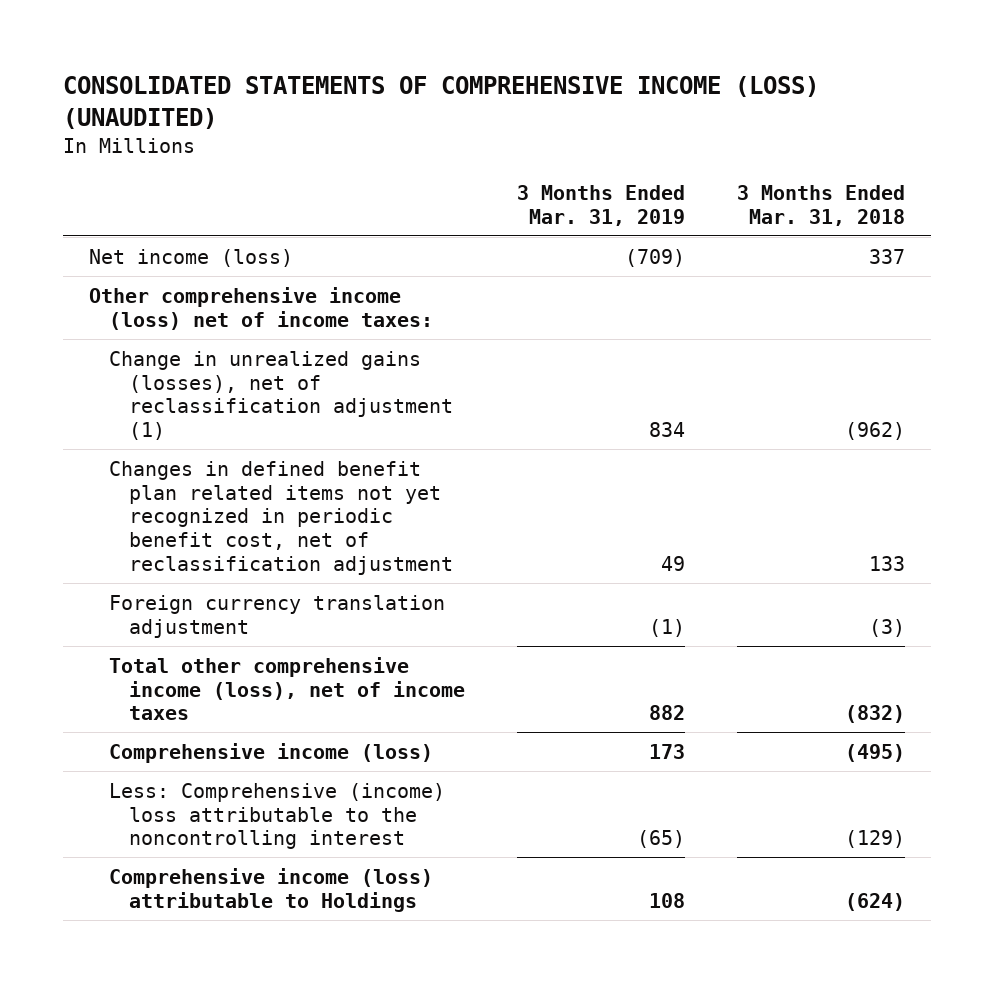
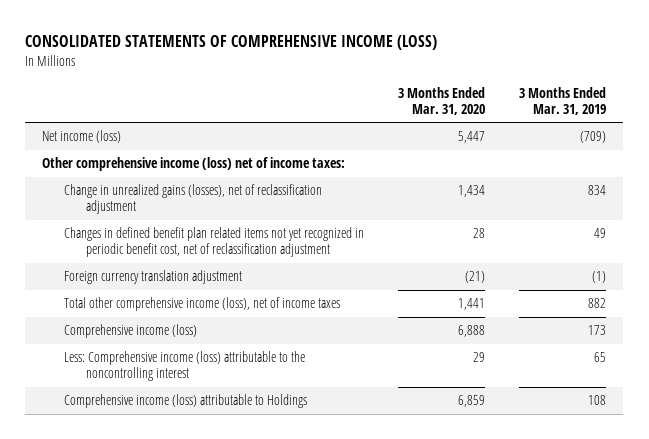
[62,76,819,129] CONSOLIDATED STATEMENTS OF COMPREHENSIVE INCOME (LOSS) (UNAUDITED) -> [25,34,438,50] CONSOLIDATED STATEMENTS OF COMPREHENSIVE INCOME (LOSS)
[737,185,906,226] 3 Months Ended Mar. 31, 2018 -> none
none -> [398,86,486,116] 3 Months Ended Mar. 31, 2020
[108,350,453,440] Change in unrealized gains (losses), net of reclassification adjustment (1) -> [64,184,323,215] Change in unrealized gains (losses), net of reclassification adjustment
[108,782,445,850] Less: Comprehensive (income) loss attributable to the noncontrolling interest -> [64,351,306,382] Less: Comprehensive income (loss) attributable to the noncontrolling interest
[637,830,686,849] (65) -> [594,352,607,363] 65

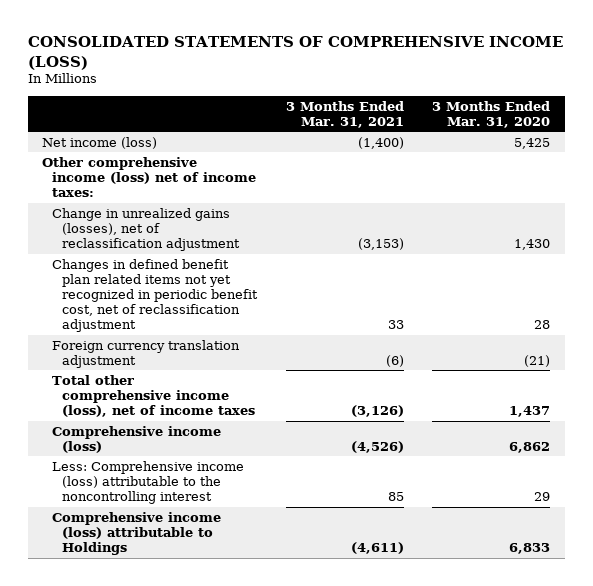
[519,86,607,116] 3 Months Ended Mar. 31, 2019 -> none
none -> [285,100,404,128] 3 Months Ended Mar. 31, 2021
[458,131,486,144] 5,447 -> [514,137,551,149] 5,425
[458,185,486,198] 1,434 -> [514,239,551,251] 1,430
[458,298,486,311] 1,441 -> [509,406,551,418] 1,437
[458,325,486,338] 6,888 -> [509,441,551,453] 6,862
[458,395,486,408] 6,859 -> [509,543,551,555] 6,833

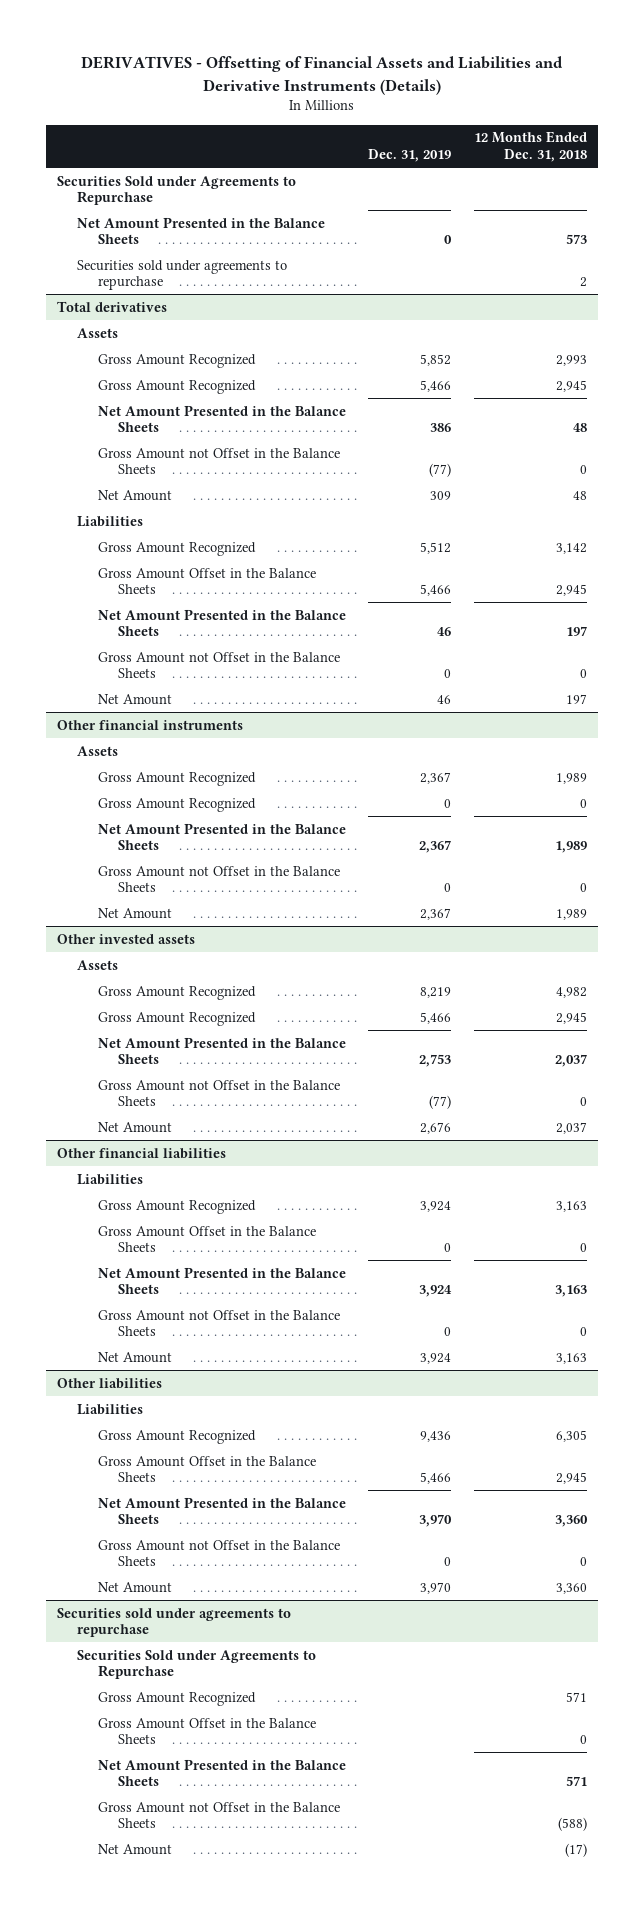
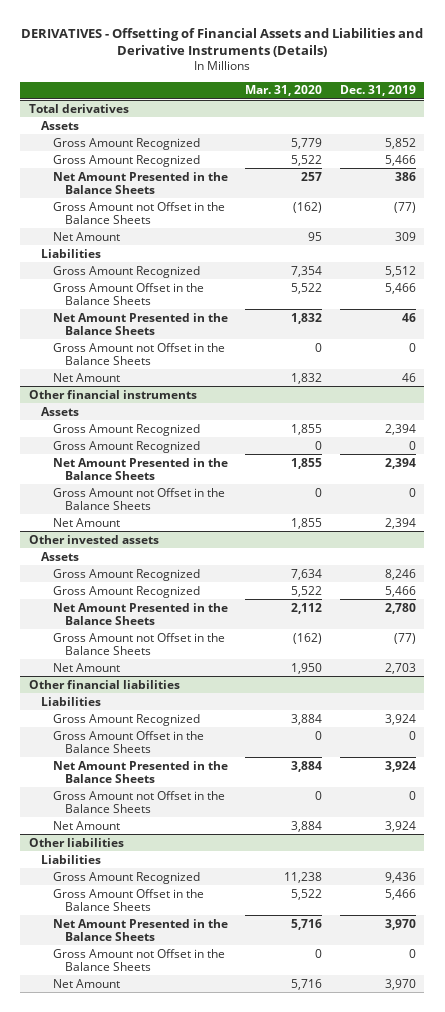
[474,131,588,163] 12 Months Ended Dec. 31, 2018 -> none
none -> [245,85,323,97] Mar. 31, 2020
[57,175,297,206] Securities Sold under Agreements to Repurchase -> none
[77,216,326,245] Net Amount Presented in the Balance Sheets -> none
[77,259,288,291] Securities sold under agreements to repurchase -> none
[420,771,452,784] 2,367 -> [384,423,416,435] 2,394
[419,840,452,854] 2,367 -> [384,457,416,469] 2,394
[420,907,452,920] 2,367 -> [384,517,416,529] 2,394
[420,986,452,998] 8,219 -> [384,568,416,580] 8,246
[419,1054,452,1068] 2,753 -> [384,602,416,614] 2,780
[420,1121,452,1134] 2,676 -> [384,662,416,674] 2,703
[57,1607,292,1638] Securities sold under agreements to repurchase -> none
[77,1649,317,1680] Securities Sold under Agreements to Repurchase -> none
[97,1691,256,1706] Gross Amount Recognized -> none
[97,1717,316,1745] Gross Amount Offset in the Balance Sheets -> none
[97,1758,346,1787] Net Amount Presented in the Balance Sheets -> none
[97,1801,340,1829] Gross Amount not Offset in the Balance Sheets -> none
[97,1843,172,1855] Net Amount -> none

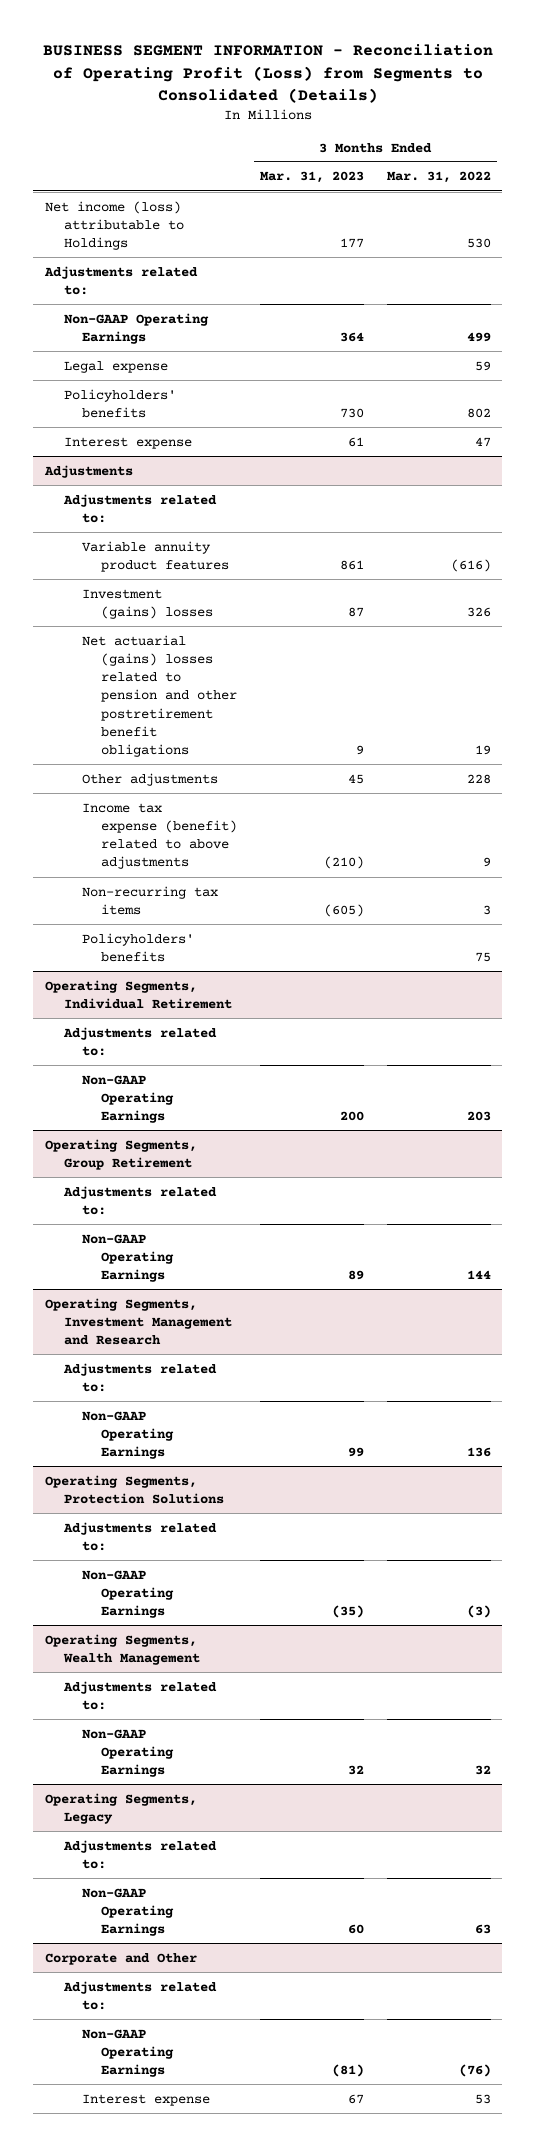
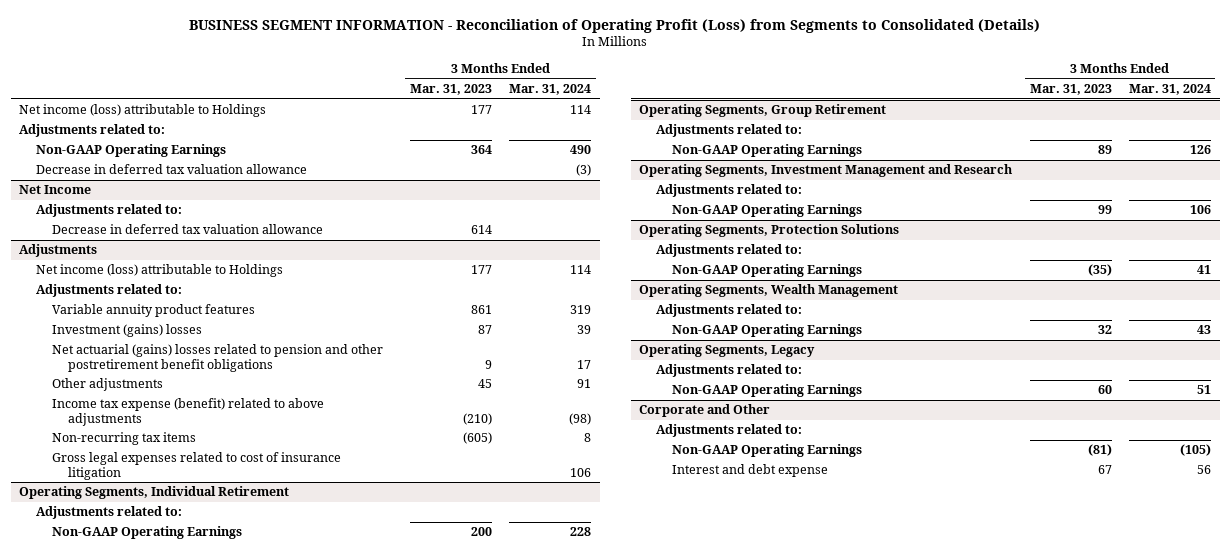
[386,171,491,184] Mar. 31, 2022 -> none
none -> [509,84,592,96] Mar. 31, 2024
[63,360,168,373] Legal expense -> none
[63,388,176,418] Policyholders' benefits -> none
[63,436,192,449] Interest expense -> none
none -> [35,164,307,175] Decrease in deferred tax valuation allowance
none -> [19,185,92,195] Net Income
none -> [35,204,182,218] Adjustments related to:
none -> [51,224,323,235] Decrease in deferred tax valuation allowance
none -> [35,264,283,278] Net income (loss) attributable to Holdings
[82,932,195,962] Policyholders' benefits -> none
none -> [51,452,341,480] Gross legal expenses related to cost of insurance litigation
[82,2093,211,2106] Interest expense -> [671,464,828,478] Interest and debt expense

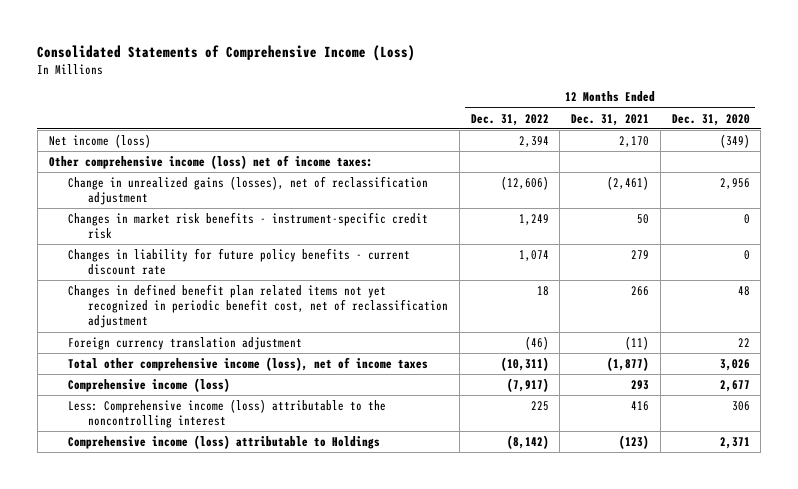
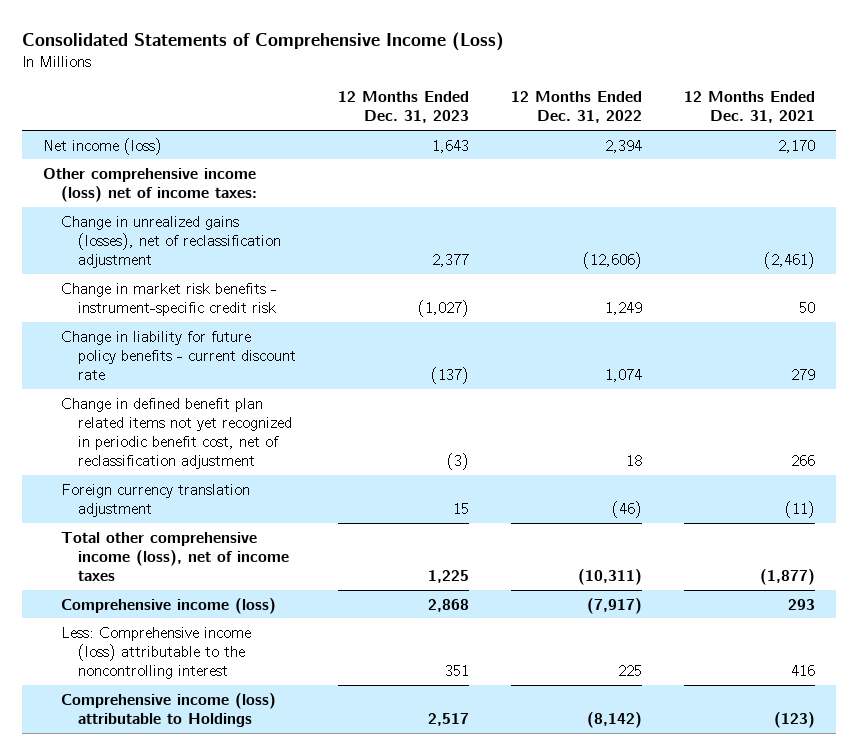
[671,113,750,126] Dec. 31, 2020 -> none
none -> [338,91,470,124] 12 Months Ended Dec. 31, 2023
[68,212,429,240] Changes in market risk benefits - instrument-specific credit risk -> [60,282,277,316] Change in market risk benefits - instrument-specific credit risk
[68,248,411,276] Changes in liability for future policy benefits - current discount rate -> [60,330,297,380] Change in liability for future policy benefits - current discount rate
[68,284,449,329] Changes in defined benefit plan related items not yet recognized in periodic benefit cost, net of reclassification adjustment -> [60,397,293,470] Change in defined benefit plan related items not yet recognized in periodic benefit cost, net of reclassification adjustment

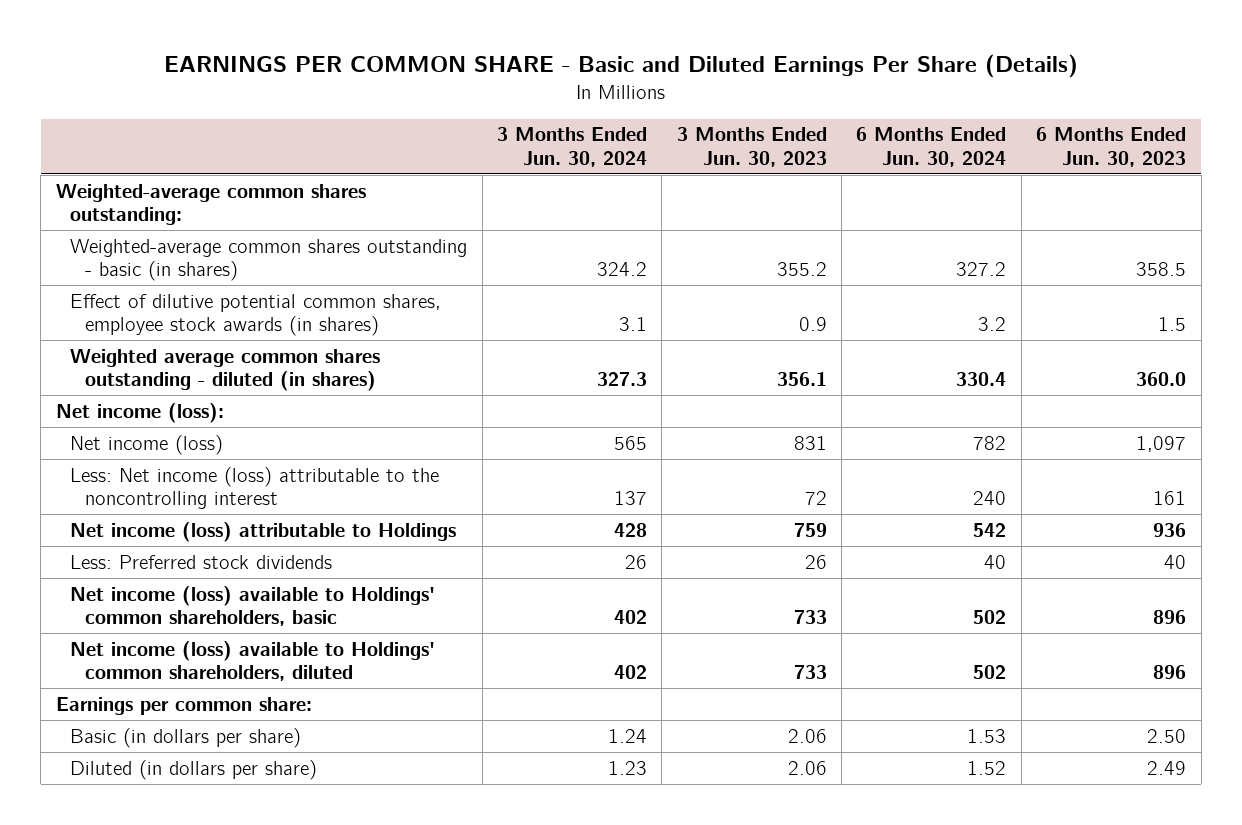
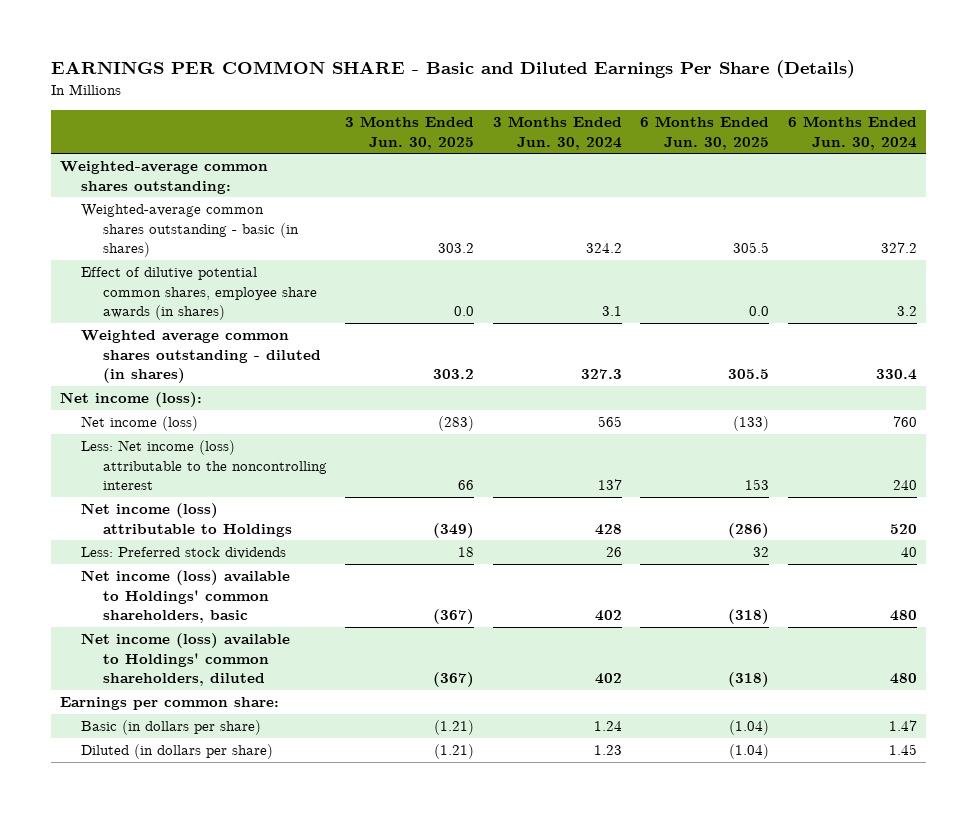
[676,127,827,167] 3 Months Ended Jun. 30, 2023 -> none
[1036,127,1187,167] 6 Months Ended Jun. 30, 2023 -> none
none -> [345,116,475,150] 3 Months Ended Jun. 30, 2025
none -> [640,116,770,150] 6 Months Ended Jun. 30, 2025
[70,293,442,336] Effect of dilutive potential common shares, employee stock awards (in shares) -> [81,267,317,321] Effect of dilutive potential common shares, employee share awards (in shares)
[973,435,1007,450] 782 -> [892,416,917,428] 760
[973,522,1007,537] 542 -> [889,523,917,534] 520
[973,609,1007,624] 502 -> [889,610,917,622] 480
[973,664,1007,679] 502 -> [889,673,917,685] 480
[967,728,1007,743] 1.53 -> [888,720,917,732] 1.47
[967,760,1007,775] 1.52 -> [888,744,917,756] 1.45

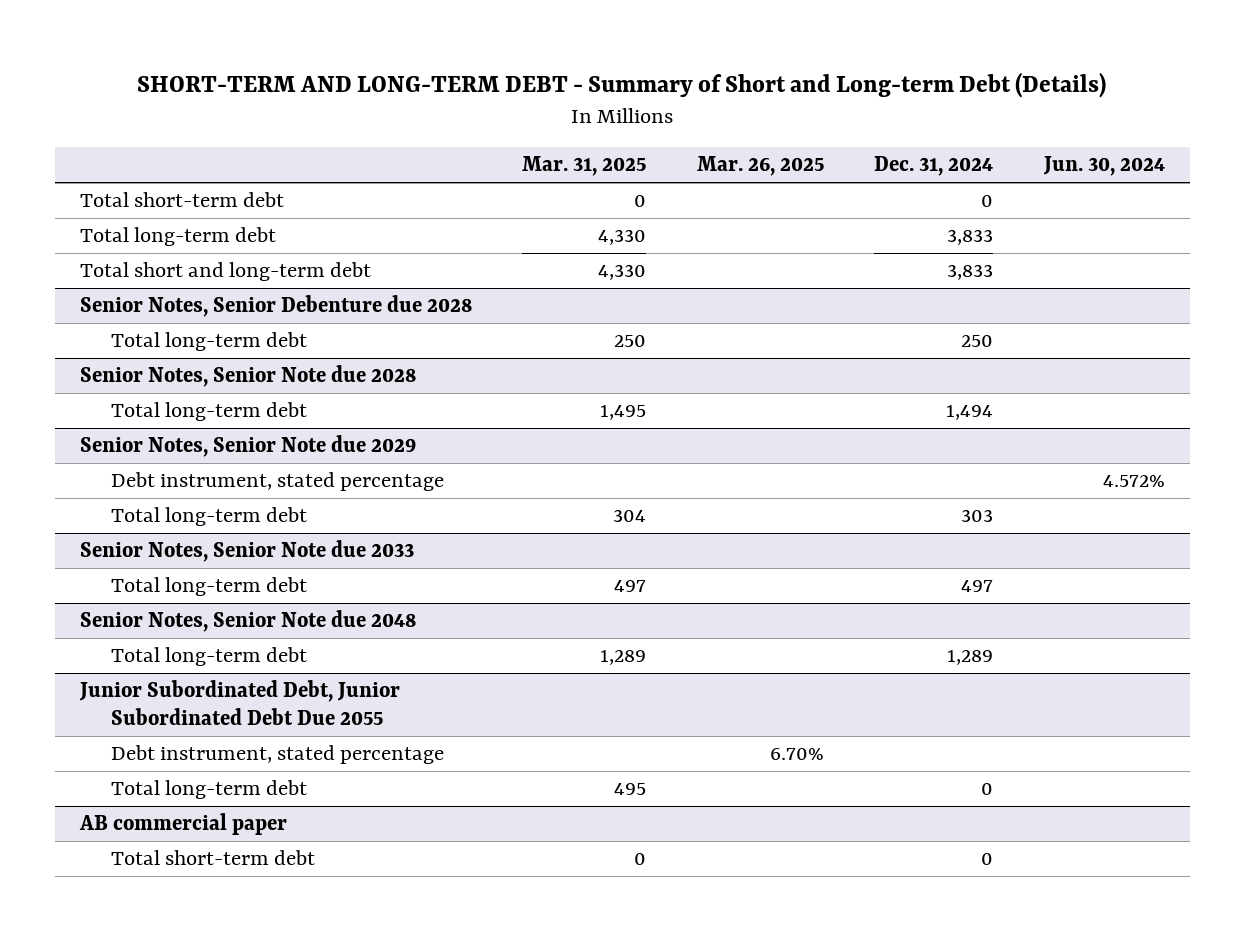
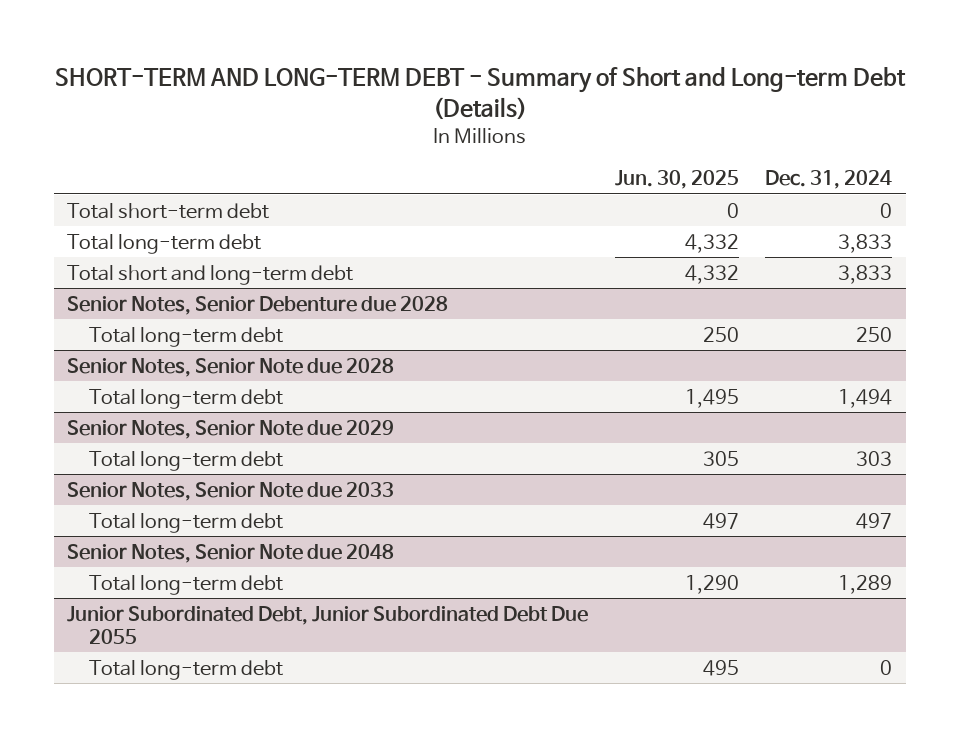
[522,156,647,177] Mar. 31, 2025 -> none
[696,156,824,177] Mar. 26, 2025 -> none
[1042,156,1165,177] Jun. 30, 2024 -> none
none -> [614,170,739,190] Jun. 30, 2025
[111,472,445,492] Debt instrument, stated percentage -> none
[111,745,445,765] Debt instrument, stated percentage -> none
[79,813,288,836] AB commercial paper -> none
[111,850,316,866] Total short-term debt -> none

